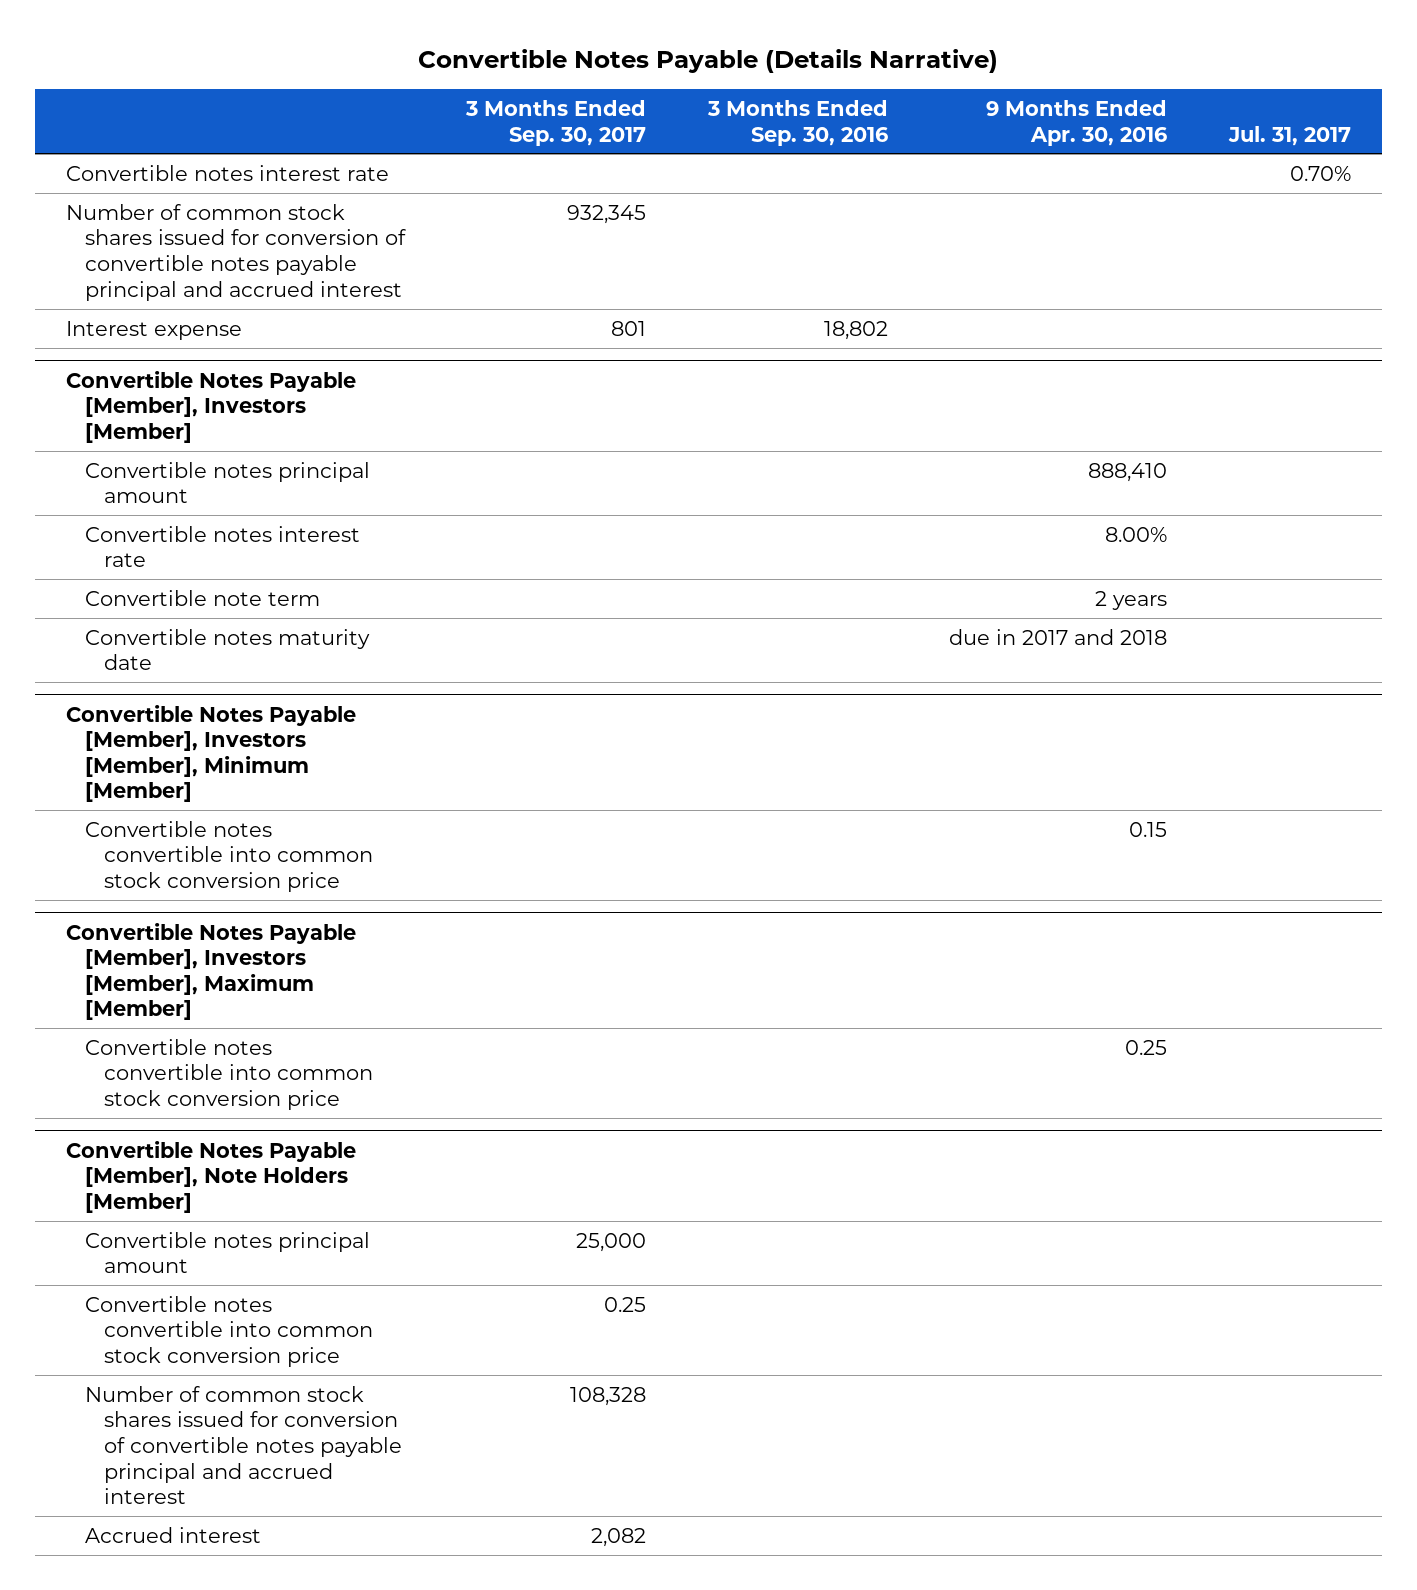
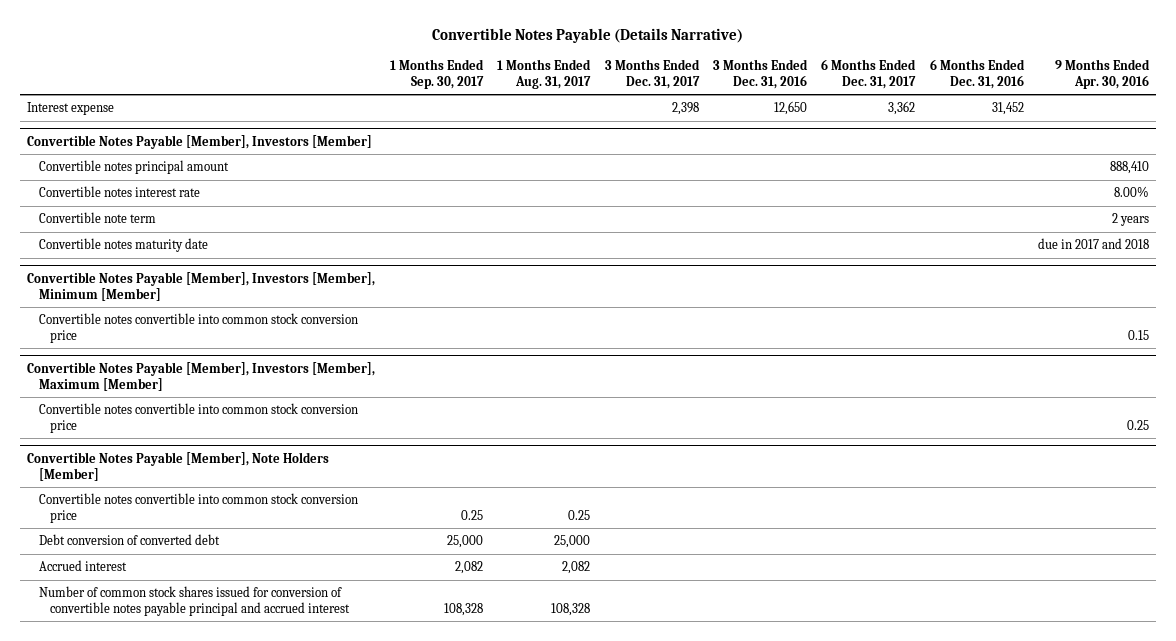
[465,99,647,146] 3 Months Ended Sep. 30, 2017 -> none
[706,99,888,146] 3 Months Ended Sep. 30, 2016 -> none
[1227,125,1351,146] Jul. 31, 2017 -> none
none -> [389,59,484,90] 1 Months Ended Sep. 30, 2017
none -> [497,59,592,90] 1 Months Ended Aug. 31, 2017
none -> [604,59,700,90] 3 Months Ended Dec. 31, 2017
none -> [712,59,808,90] 3 Months Ended Dec. 31, 2016
none -> [821,59,917,90] 6 Months Ended Dec. 31, 2017
none -> [929,59,1025,90] 6 Months Ended Dec. 31, 2016
[66,164,390,181] Convertible notes interest rate -> none
[66,203,406,301] Number of common stock shares issued for conversion of convertible notes payable principal and accrued interest -> none
[84,1231,370,1274] Convertible notes principal amount -> none
none -> [38,534,220,546] Debt conversion of converted debt
[84,1385,402,1505] Number of common stock shares issued for conversion of convertible notes payable principal and accrued interest -> [38,586,351,616] Number of common stock shares issued for conversion of convertible notes payable principal and accrued interest

